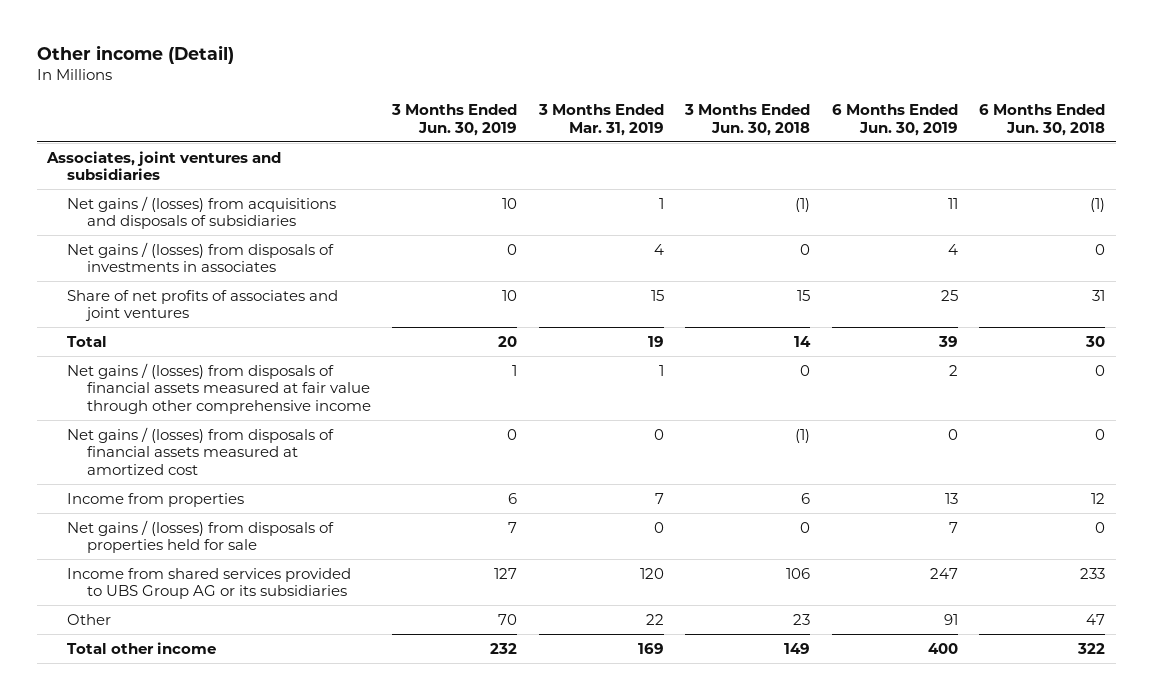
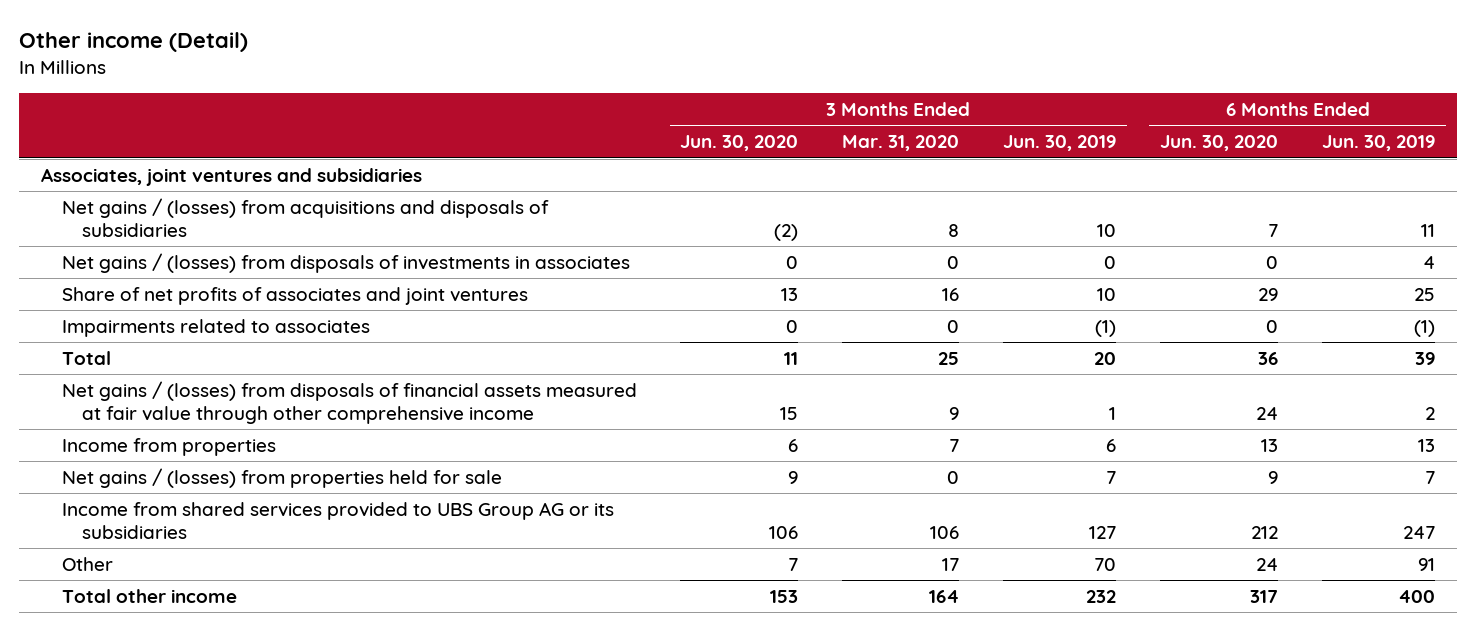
[537,104,664,136] 3 Months Ended Mar. 31, 2019 -> none
[684,104,811,136] 3 Months Ended Jun. 30, 2018 -> none
[979,104,1106,136] 6 Months Ended Jun. 30, 2018 -> none
none -> [680,135,799,152] Jun. 30, 2020
none -> [842,135,960,152] Mar. 31, 2020
none -> [1160,135,1279,152] Jun. 30, 2020
none -> [61,318,370,337] Impairments related to associates
[66,426,334,476] Net gains / (losses) from disposals of financial assets measured at amortized cost -> none
[66,519,334,554] Net gains / (losses) from disposals of properties held for sale -> [61,467,502,488] Net gains / (losses) from properties held for sale

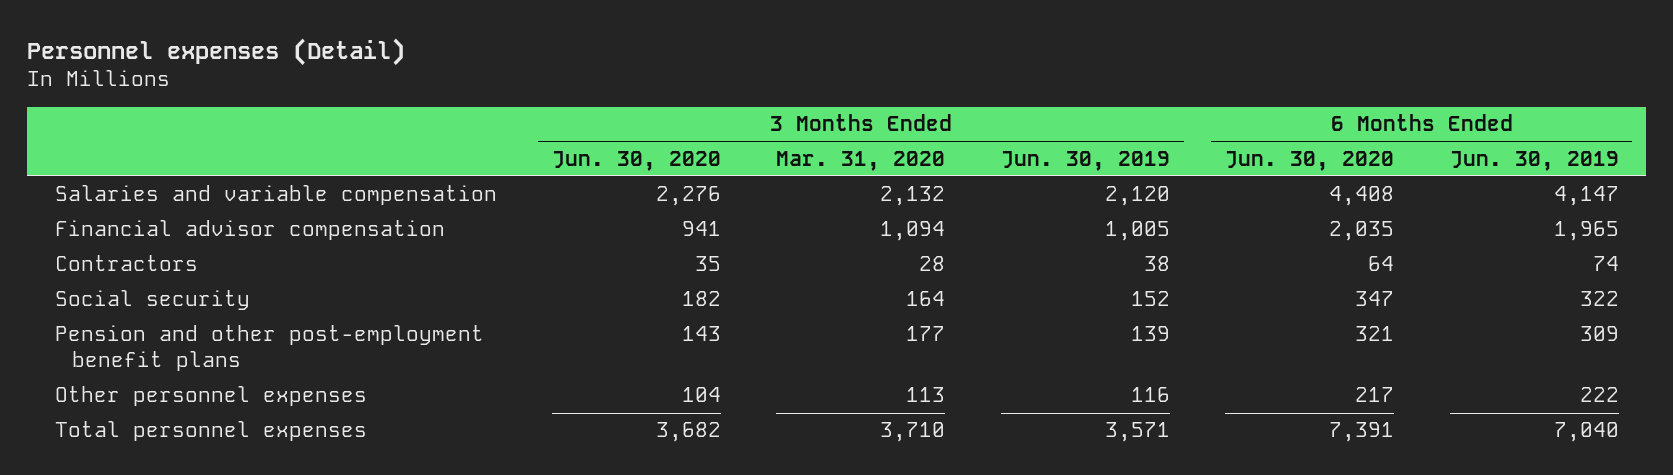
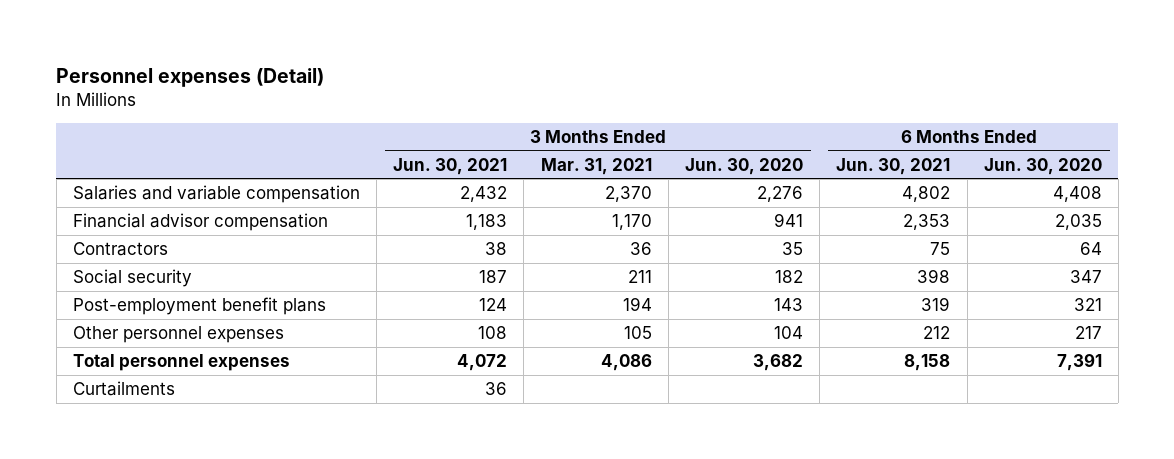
[776,150,946,171] Mar. 31, 2020 -> none
[1000,150,1170,171] Jun. 30, 2019 -> none
[1449,150,1619,171] Jun. 30, 2019 -> none
none -> [393,157,508,175] Jun. 30, 2021
none -> [540,157,652,175] Mar. 31, 2021
none -> [836,157,951,175] Jun. 30, 2021
[54,325,484,372] Pension and other post-employment benefit plans -> [72,297,326,316] Post-employment benefit plans
none -> [72,381,175,397] Curtailments

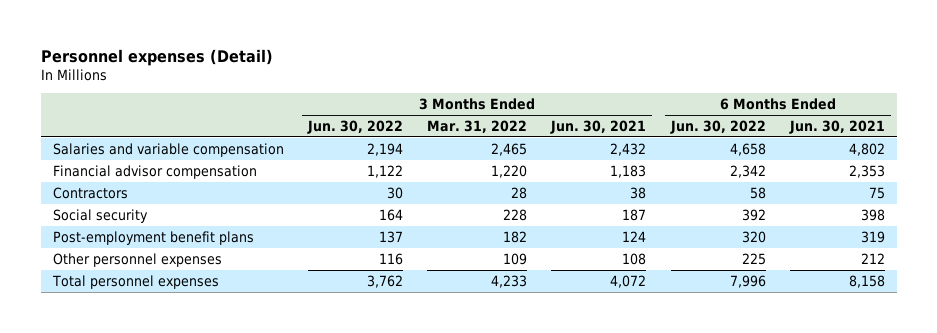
[540,157,652,175] Mar. 31, 2021 -> none
[684,157,803,175] Jun. 30, 2020 -> none
[983,157,1102,175] Jun. 30, 2020 -> none
none -> [306,119,403,134] Jun. 30, 2022
none -> [427,119,528,133] Mar. 31, 2022
none -> [669,119,766,134] Jun. 30, 2022
[72,381,175,397] Curtailments -> none

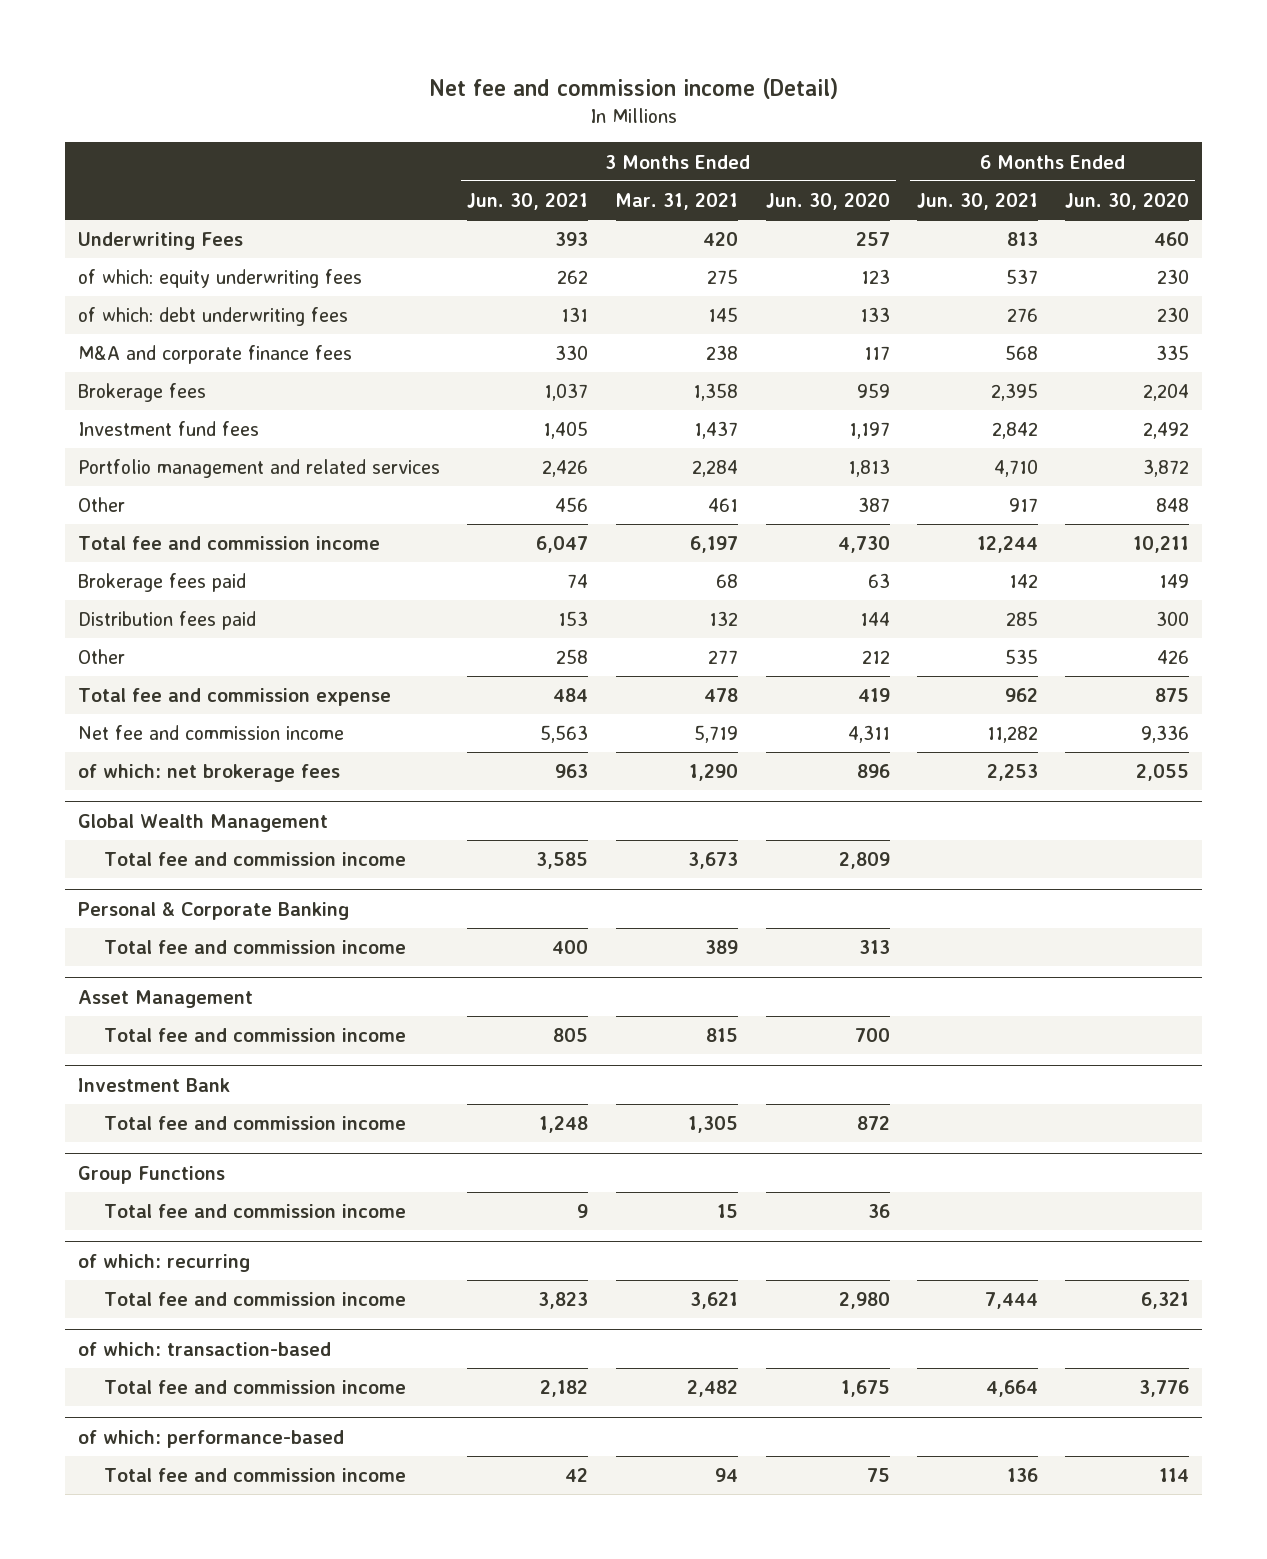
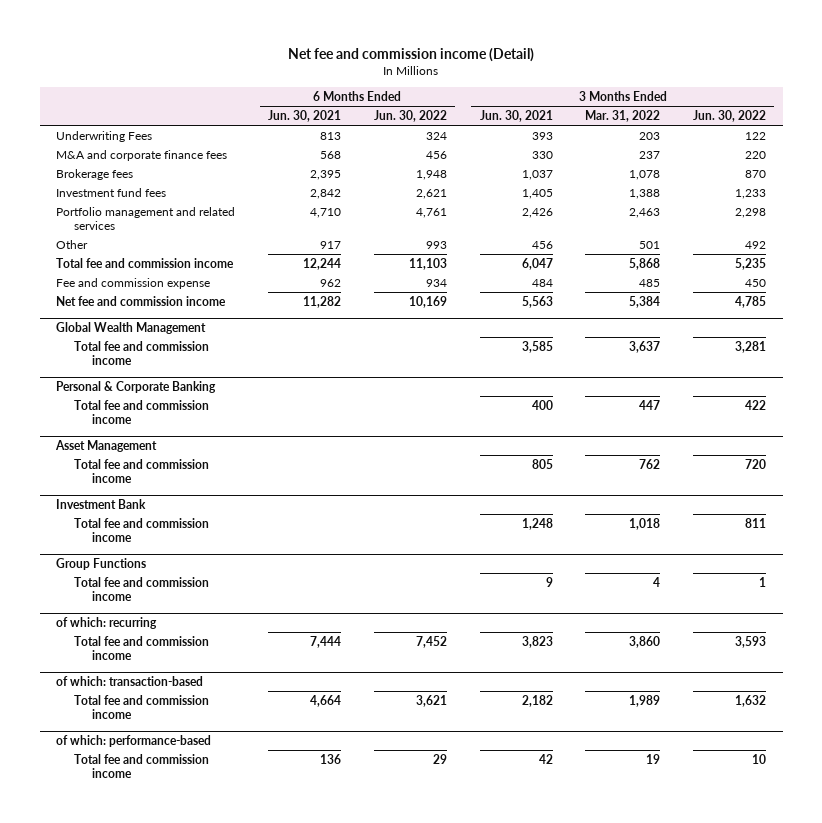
[615,193,739,211] Mar. 31, 2021 -> none
[765,193,890,211] Jun. 30, 2020 -> none
[1064,193,1189,211] Jun. 30, 2020 -> none
none -> [373,110,447,123] Jun. 30, 2022
none -> [585,110,661,123] Mar. 31, 2022
none -> [693,110,767,123] Jun. 30, 2022
[78,269,363,289] of which: equity underwriting fees -> none
[78,307,349,327] of which: debt underwriting fees -> none
[78,573,247,593] Brokerage fees paid -> none
[78,611,257,631] Distribution fees paid -> none
[78,649,126,665] Other -> none
[78,688,392,707] Total fee and commission expense -> [56,277,211,289] Fee and commission expense
[78,764,341,783] of which: net brokerage fees -> none

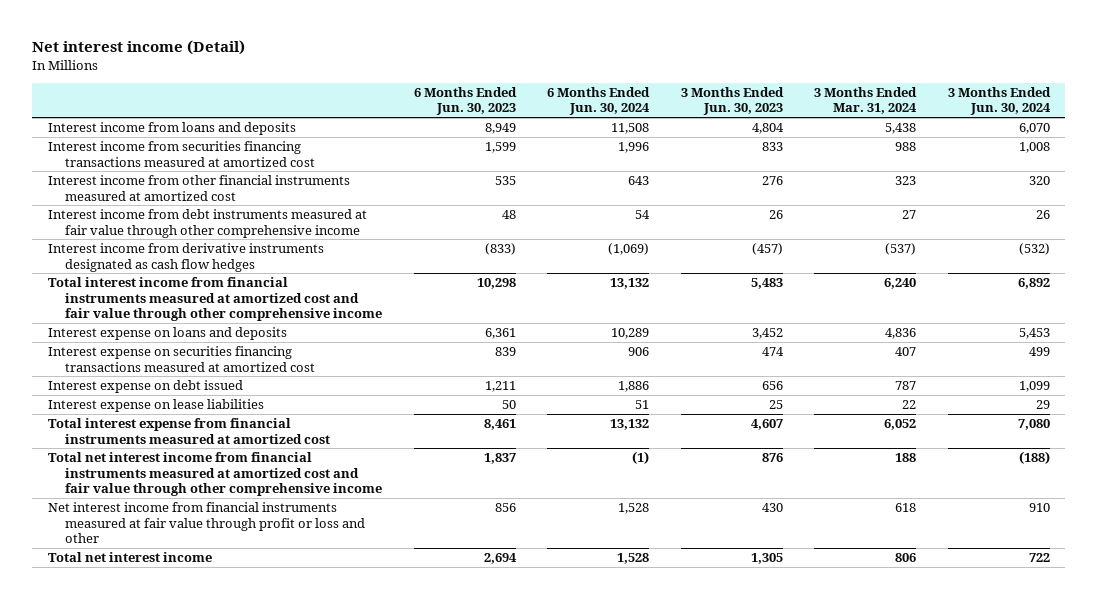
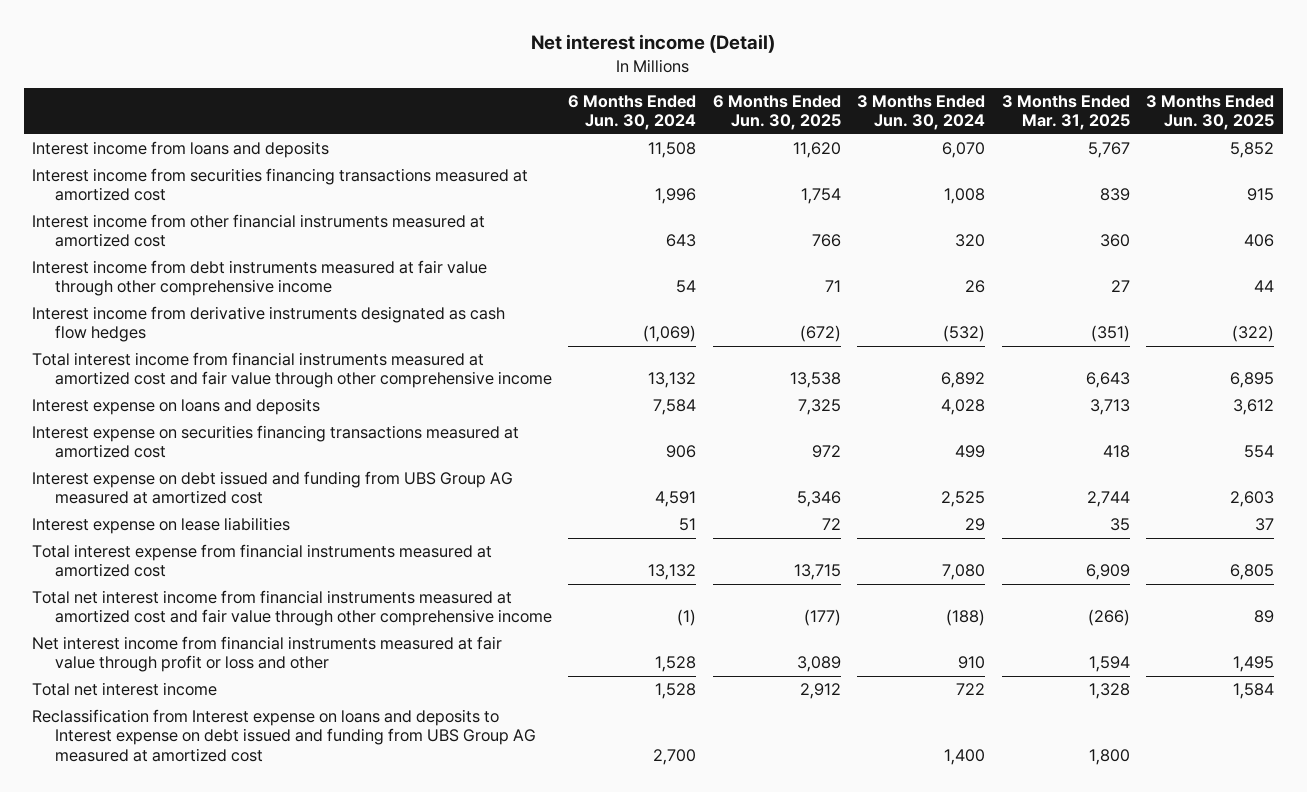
[413,86,517,116] 6 Months Ended Jun. 30, 2023 -> none
[680,86,784,116] 3 Months Ended Jun. 30, 2023 -> none
[814,86,918,115] 3 Months Ended Mar. 31, 2024 -> none
none -> [712,95,841,131] 6 Months Ended Jun. 30, 2025
none -> [1001,95,1130,131] 3 Months Ended Mar. 31, 2025
none -> [1146,95,1275,131] 3 Months Ended Jun. 30, 2025
[611,328,650,340] 10,289 -> [653,399,697,416] 7,584
[1018,328,1050,340] 5,453 -> [941,399,986,416] 4,028
[48,380,244,394] Interest expense on debt issued -> none
none -> [32,471,514,505] Interest expense on debt issued and funding from UBS Group AG measured at amortized cost
none -> [32,709,536,762] Reclassification from Interest expense on loans and deposits to Interest expense on debt issued and funding from UBS Group AG measured at amortized cost

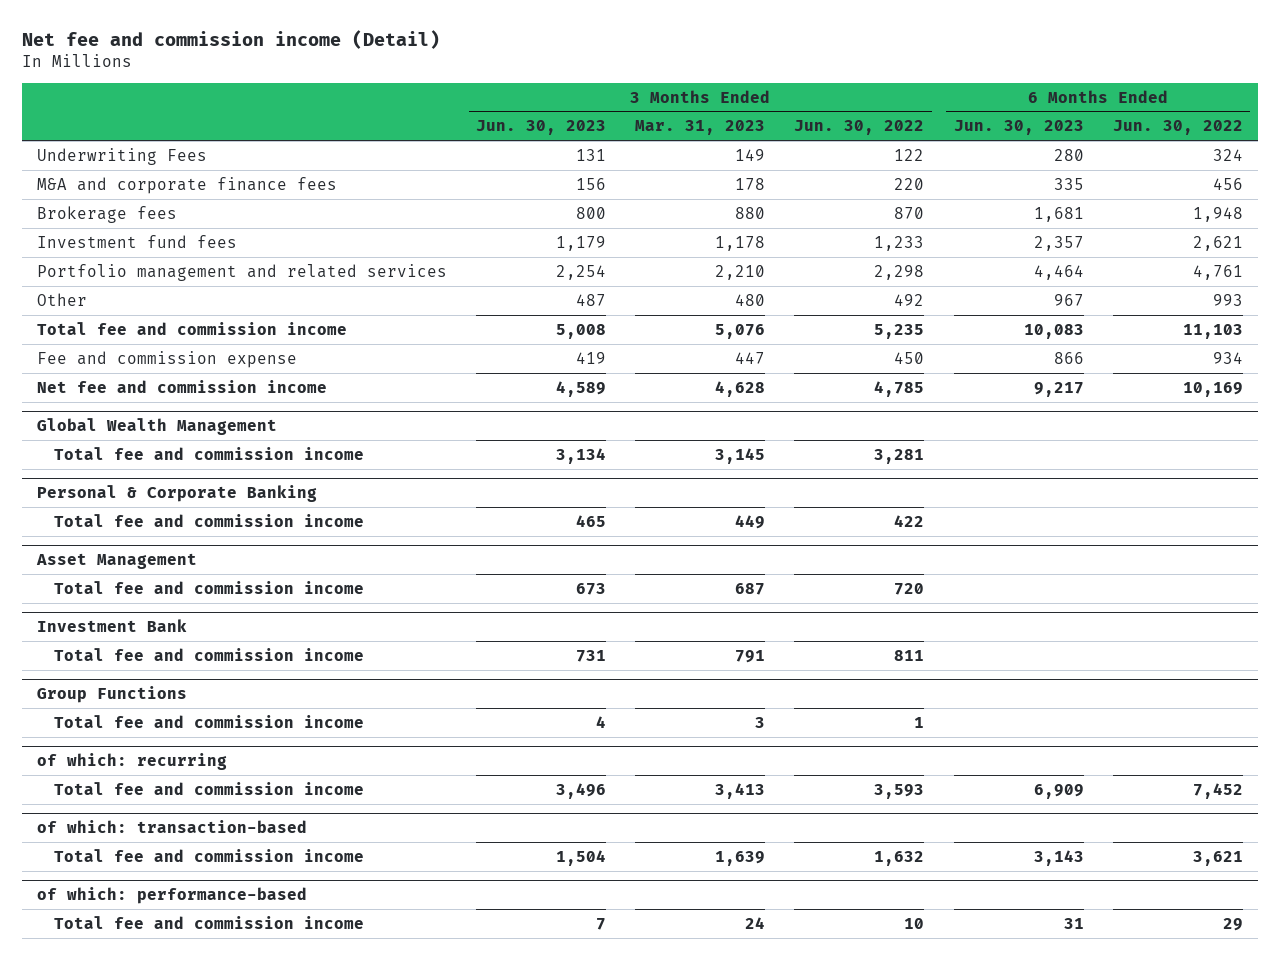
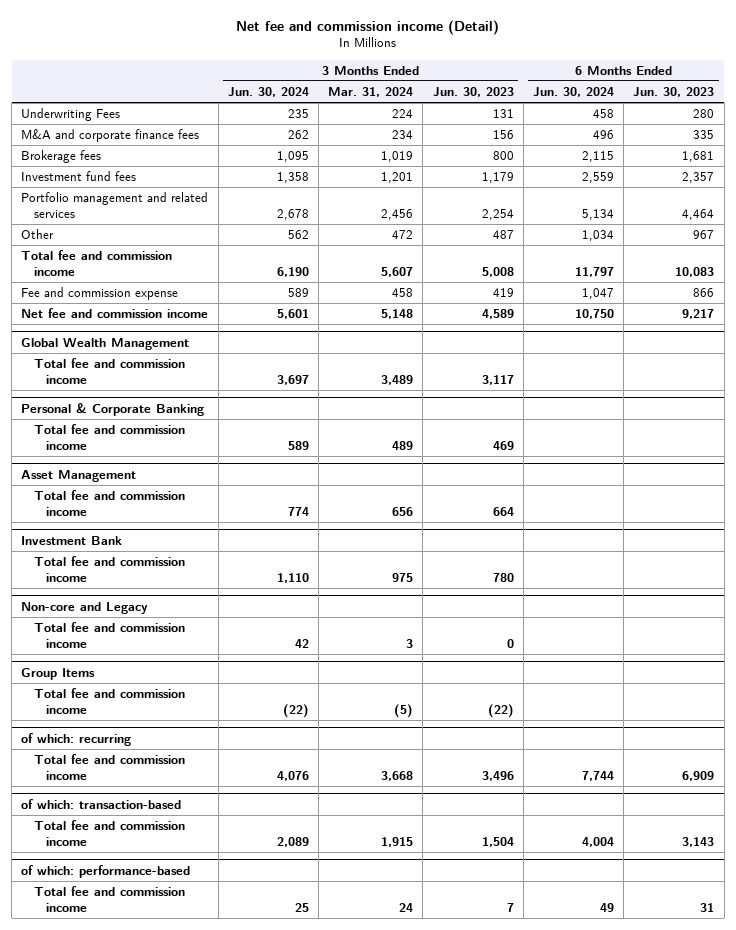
[635,120,766,136] Mar. 31, 2023 -> none
[794,120,925,136] Jun. 30, 2022 -> none
[1112,120,1243,136] Jun. 30, 2022 -> none
none -> [227,86,309,97] Jun. 30, 2024
none -> [328,86,414,97] Mar. 31, 2024
none -> [533,86,615,97] Jun. 30, 2024
[555,447,606,464] 3,134 -> [481,374,514,385] 3,117
[575,514,606,527] 465 -> [492,440,514,450] 469
[575,582,606,595] 673 -> [492,506,514,516] 664
[36,686,187,704] Group Functions -> none
[575,649,606,662] 731 -> [492,572,514,582] 780
none -> [21,601,149,614] Non-core and Legacy
[595,715,606,728] 4 -> [506,638,514,648] 0
none -> [21,667,96,680] Group Items
none -> [33,687,185,714] Total fee and commission income

